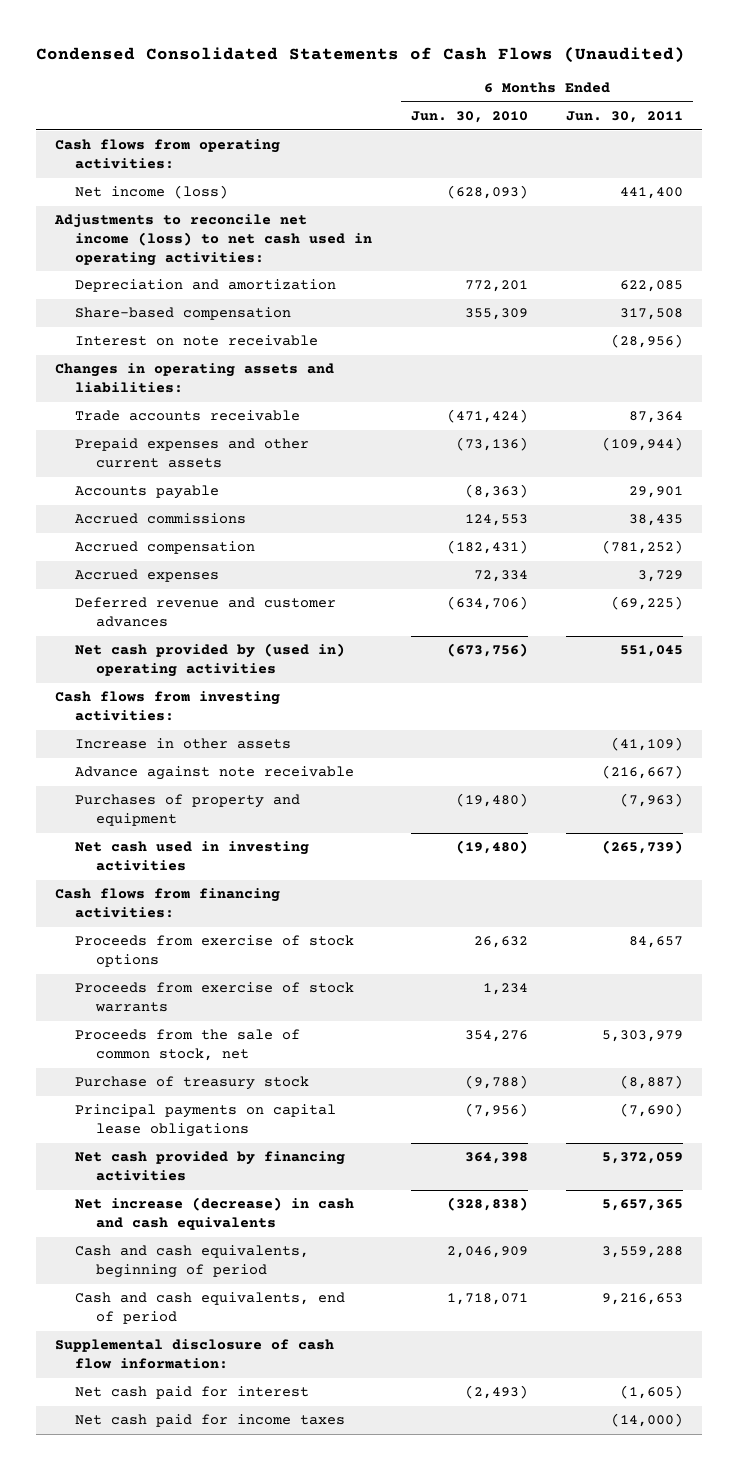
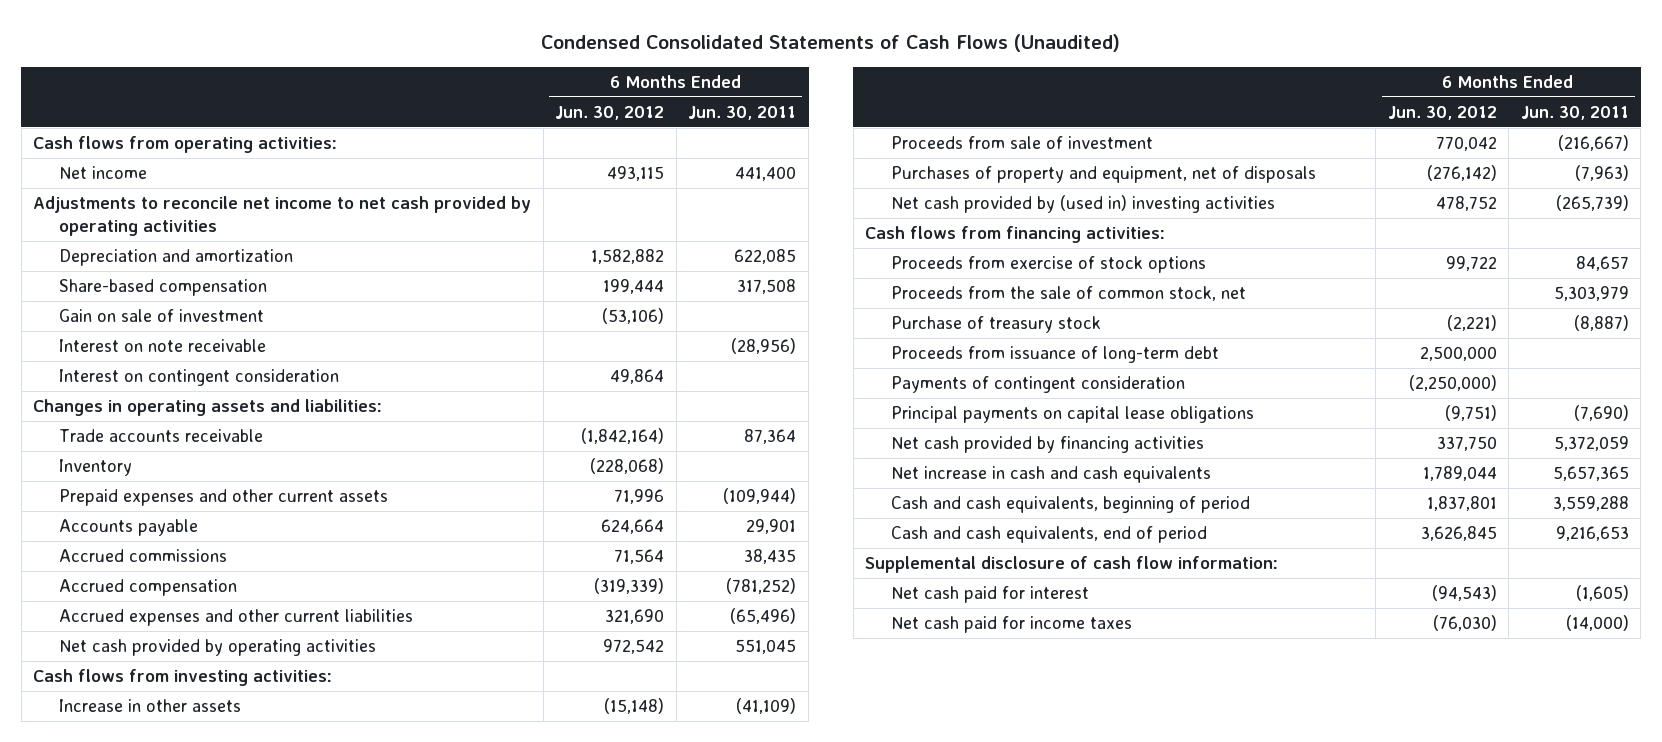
[410,111,528,124] Jun. 30, 2010 -> none
none -> [555,105,665,120] Jun. 30, 2012
[75,185,229,200] Net income (loss) -> [58,166,147,180] Net income
[53,214,373,266] Adjustments to reconcile net income (loss) to net cash used in operating activities: -> [33,196,532,237] Adjustments to reconcile net income to net cash provided by operating activities
none -> [58,309,264,323] Gain on sale of investment
none -> [58,369,339,387] Interest on contingent consideration
none -> [58,459,132,477] Inventory
[75,597,337,628] Deferred revenue and customer advances -> none
[75,569,220,583] Accrued expenses -> [58,609,413,627] Accrued expenses and other current liabilities
[638,570,684,583] 3,729 -> [730,608,797,625] (65,496)
[75,643,346,678] Net cash provided by (used in) operating activities -> [58,639,376,657] Net cash provided by operating activities
[75,766,355,781] Advance against note receivable -> [891,136,1154,150] Proceeds from sale of investment
[75,794,301,827] Purchases of property and equipment -> [891,166,1317,184] Purchases of property and equipment, net of disposals
[75,841,310,872] Net cash used in investing activities -> [891,195,1276,214] Net cash provided by (used in) investing activities
[75,982,355,1013] Proceeds from exercise of stock warrants -> none
none -> [891,346,1220,364] Proceeds from issuance of long-term debt
none -> [891,376,1186,394] Payments of contingent consideration
[75,1197,355,1231] Net increase (decrease) in cash and cash equivalents -> [891,466,1212,484] Net increase in cash and cash equivalents

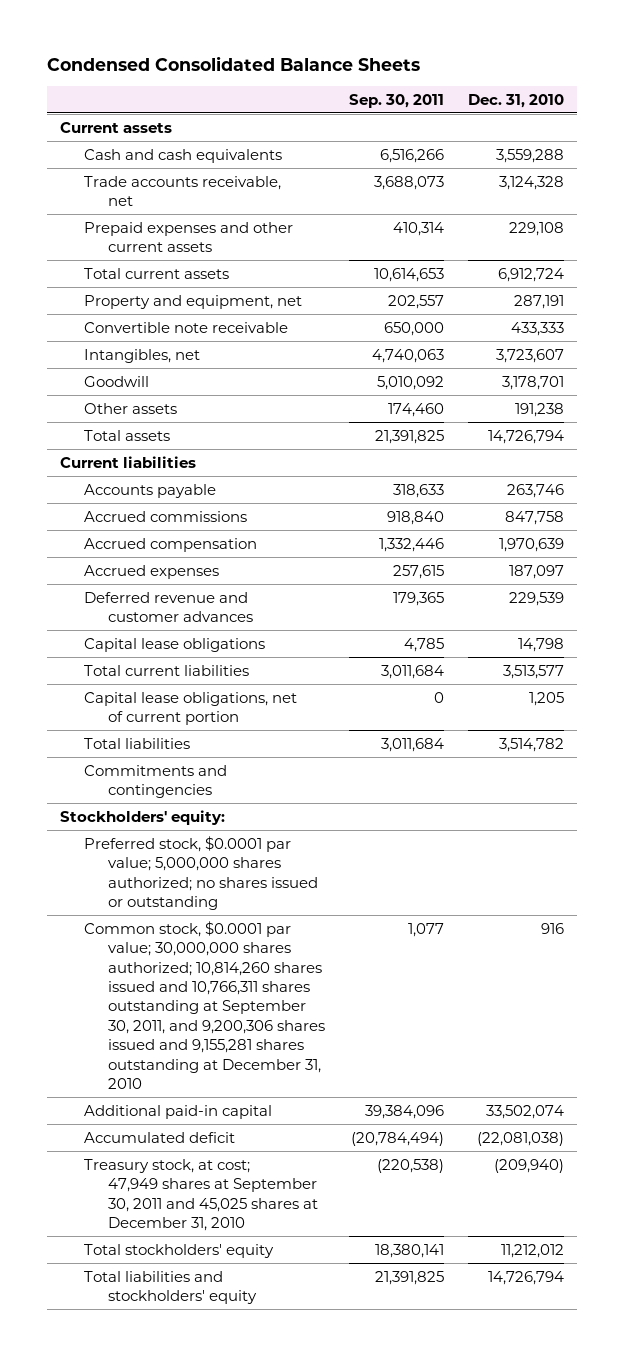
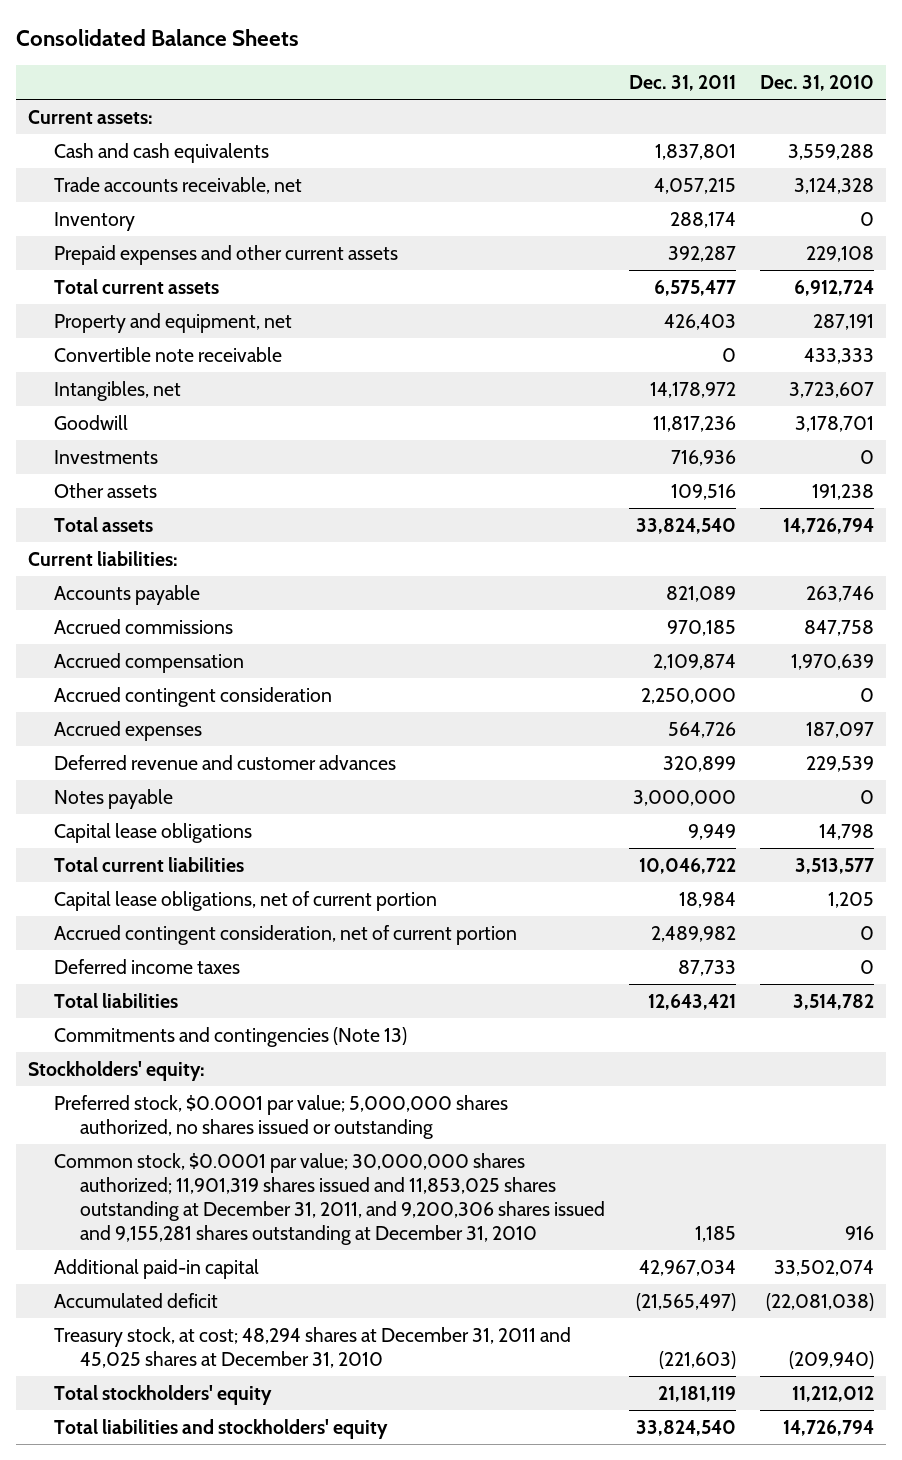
[47,56,421,72] Condensed Consolidated Balance Sheets -> [16,29,300,47] Consolidated Balance Sheets
[349,93,445,108] Sep. 30, 2011 -> none
none -> [629,75,737,92] Dec. 31, 2011
[59,121,172,133] Current assets -> [28,109,154,124] Current assets:
none -> [54,211,136,231] Inventory
none -> [54,449,159,464] Investments
[59,455,196,468] Current liabilities -> [28,550,179,566] Current liabilities:
none -> [54,686,333,707] Accrued contingent consideration
none -> [54,788,174,809] Notes payable
none -> [54,924,518,945] Accrued contingent consideration, net of current portion
none -> [54,958,241,974] Deferred income taxes
[83,764,227,799] Commitments and contingencies -> [54,1026,408,1047] Commitments and contingencies (Note 13)
[83,835,319,911] Preferred stock, $0.0001 par value; 5,000,000 shares authorized; no shares issued or outstanding -> [54,1094,509,1139] Preferred stock, $0.0001 par value; 5,000,000 shares authorized, no shares issued or outstanding
[83,920,326,1090] Common stock, $0.0001 par value; 30,000,000 shares authorized; 10,814,260 shares issued and 10,766,311 shares outstanding at September 30, 2011, and 9,200,306 shares issued and 9,155,281 shares outstanding at December 31, 2010 -> [54,1152,606,1246] Common stock, $0.0001 par value; 30,000,000 shares authorized; 11,901,319 shares issued and 11,853,025 shares outstanding at December 31, 2011, and 9,200,306 shares issued and 9,155,281 shares outstanding at December 31, 2010
[83,1158,319,1232] Treasury stock, at cost; 47,949 shares at September 30, 2011 and 45,025 shares at December 31, 2010 -> [54,1326,572,1368] Treasury stock, at cost; 48,294 shares at December 31, 2011 and 45,025 shares at December 31, 2010

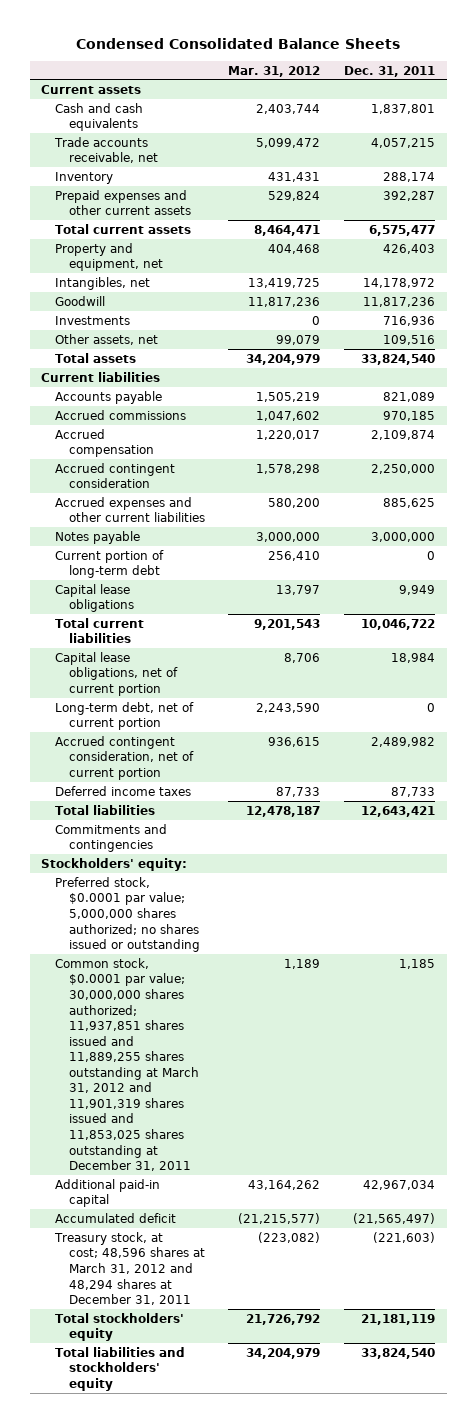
[16,29,300,47] Consolidated Balance Sheets -> [76,37,401,49] Condensed Consolidated Balance Sheets
[760,75,875,92] Dec. 31, 2010 -> none
none -> [228,65,321,77] Mar. 31, 2012
[28,109,154,124] Current assets: -> [41,84,142,94] Current assets
[54,346,283,362] Convertible note receivable -> none
[54,482,158,498] Other assets -> [55,333,159,345] Other assets, net
[28,550,179,566] Current liabilities: -> [41,371,161,382] Current liabilities
[54,754,397,770] Deferred revenue and customer advances -> none
[54,720,203,741] Accrued expenses -> [55,496,205,523] Accrued expenses and other current liabilities
[668,721,737,738] 564,726 -> [382,497,435,508] 885,625
none -> [55,549,165,579] Current portion of long-term debt
none -> [55,701,195,731] Long-term debt, net of current portion
[54,1026,408,1047] Commitments and contingencies (Note 13) -> [55,823,168,853] Commitments and contingencies
[54,1094,509,1139] Preferred stock, $0.0001 par value; 5,000,000 shares authorized, no shares issued or outstanding -> [55,876,200,953] Preferred stock, $0.0001 par value; 5,000,000 shares authorized; no shares issued or outstanding
[54,1152,606,1246] Common stock, $0.0001 par value; 30,000,000 shares authorized; 11,901,319 shares issued and 11,853,025 shares outstanding at December 31, 2011, and 9,200,306 shares issued and 9,155,281 shares outstanding at December 31, 2010 -> [55,957,199,1172] Common stock, $0.0001 par value; 30,000,000 shares authorized; 11,937,851 shares issued and 11,889,255 shares outstanding at March 31, 2012 and 11,901,319 shares issued and 11,853,025 shares outstanding at December 31, 2011
[54,1326,572,1368] Treasury stock, at cost; 48,294 shares at December 31, 2011 and 45,025 shares at December 31, 2010 -> [54,1231,205,1306] Treasury stock, at cost; 48,596 shares at March 31, 2012 and 48,294 shares at December 31, 2011

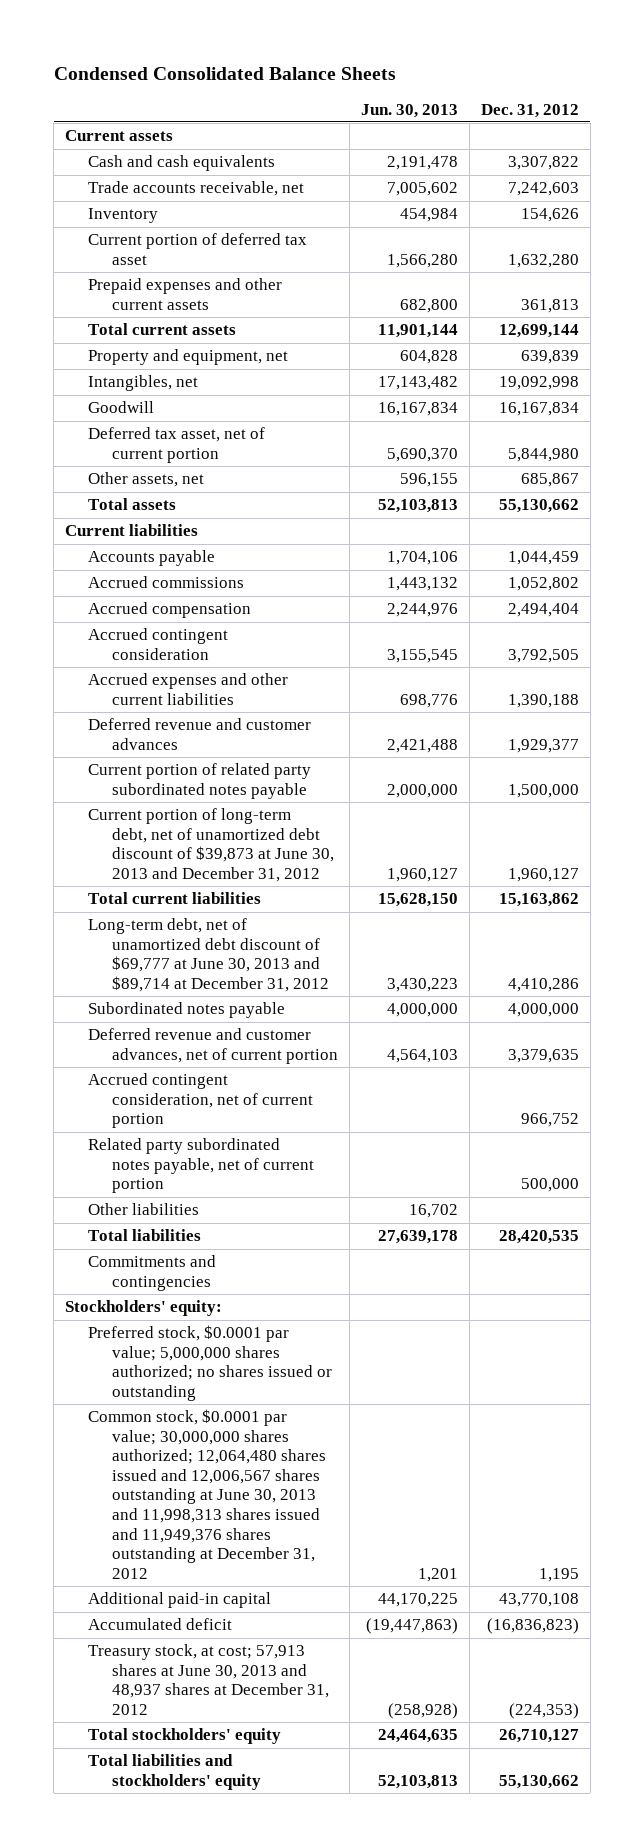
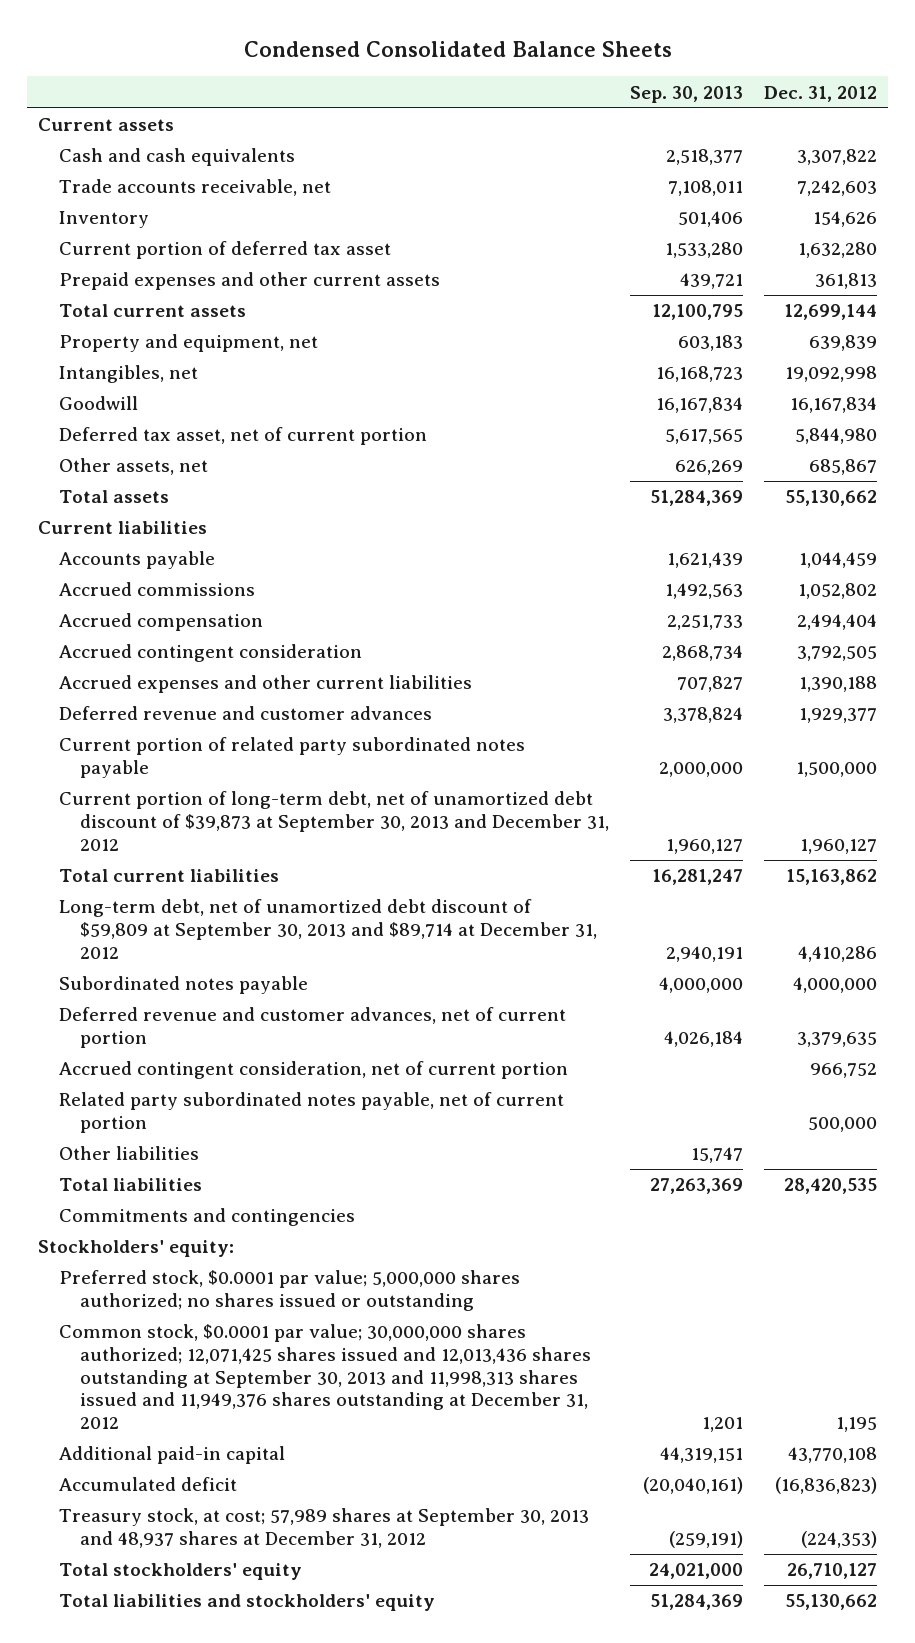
[360,103,458,118] Jun. 30, 2013 -> none
none -> [630,85,744,103] Sep. 30, 2013
[88,808,334,882] Current portion of long-term debt, net of unamortized debt discount of $39,873 at June 30, 2013 and December 31, 2012 -> [59,791,610,851] Current portion of long-term debt, net of unamortized debt discount of $39,873 at September 30, 2013 and December 31, 2012
[88,918,329,992] Long-term debt, net of unamortized debt discount of $69,777 at June 30, 2013 and $89,714 at December 31, 2012 -> [59,899,598,959] Long-term debt, net of unamortized debt discount of $59,809 at September 30, 2013 and $89,714 at December 31, 2012
[88,1409,326,1579] Common stock, $0.0001 par value; 30,000,000 shares authorized; 12,064,480 shares issued and 12,006,567 shares outstanding at June 30, 2013 and 11,998,313 shares issued and 11,949,376 shares outstanding at December 31, 2012 -> [59,1324,592,1429] Common stock, $0.0001 par value; 30,000,000 shares authorized; 12,071,425 shares issued and 12,013,436 shares outstanding at September 30, 2013 and 11,998,313 shares issued and 11,949,376 shares outstanding at December 31, 2012
[88,1644,329,1715] Treasury stock, at cost; 57,913 shares at June 30, 2013 and 48,937 shares at December 31, 2012 -> [59,1508,590,1548] Treasury stock, at cost; 57,989 shares at September 30, 2013 and 48,937 shares at December 31, 2012

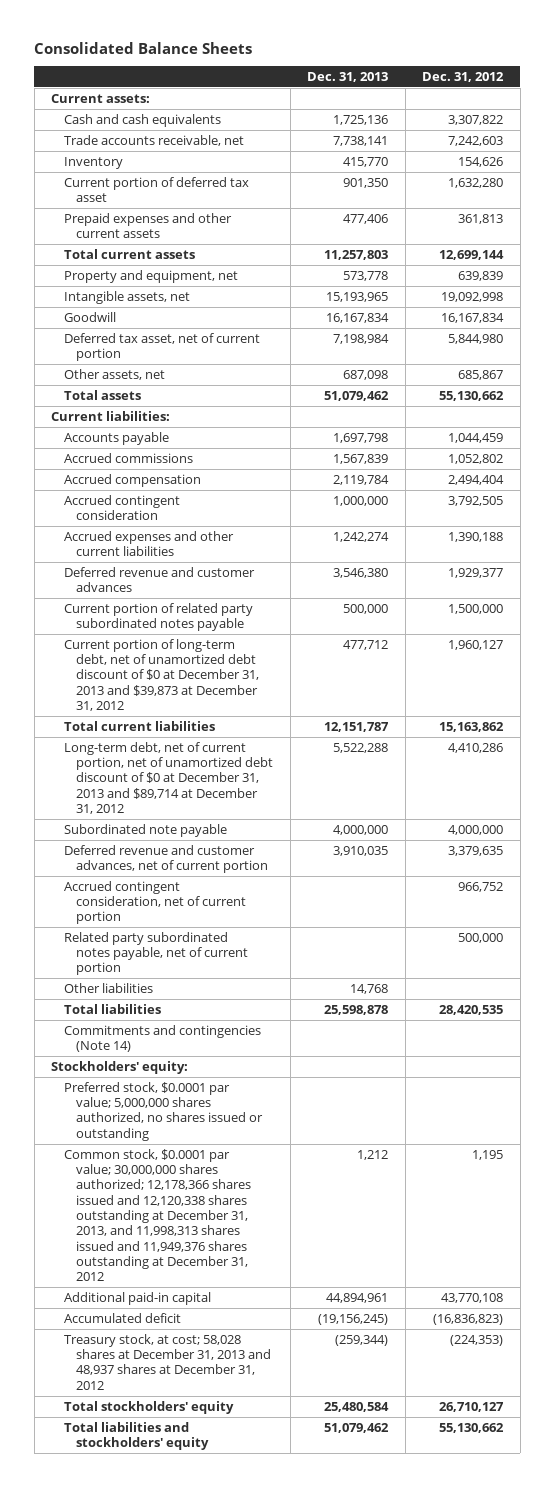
[243,41,672,58] Condensed Consolidated Balance Sheets -> [34,41,253,54] Consolidated Balance Sheets
[630,85,744,103] Sep. 30, 2013 -> none
none -> [307,71,389,82] Dec. 31, 2013
[37,118,174,132] Current assets -> [51,93,151,103] Current assets:
[59,365,199,384] Intangibles, net -> [63,290,190,304] Intangible assets, net
[37,521,207,535] Current liabilities -> [51,410,171,421] Current liabilities:
[59,791,610,851] Current portion of long-term debt, net of unamortized debt discount of $39,873 at September 30, 2013 and December 31, 2012 -> [63,638,260,712] Current portion of long-term debt, net of unamortized debt discount of $0 at December 31, 2013 and $39,873 at December 31, 2012
[59,899,598,959] Long-term debt, net of unamortized debt discount of $59,809 at September 30, 2013 and $89,714 at December 31, 2012 -> [63,741,274,815] Long-term debt, net of current portion, net of unamortized debt discount of $0 at December 31, 2013 and $89,714 at December 31, 2012
[59,976,309,995] Subordinated notes payable -> [63,823,227,837] Subordinated note payable
[59,1208,356,1227] Commitments and contingencies -> [63,1024,261,1053] Commitments and contingencies (Note 14)
[59,1270,521,1311] Preferred stock, $0.0001 par value; 5,000,000 shares authorized; no shares issued or outstanding -> [63,1081,264,1141] Preferred stock, $0.0001 par value; 5,000,000 shares authorized, no shares issued or outstanding
[59,1324,592,1429] Common stock, $0.0001 par value; 30,000,000 shares authorized; 12,071,425 shares issued and 12,013,436 shares outstanding at September 30, 2013 and 11,998,313 shares issued and 11,949,376 shares outstanding at December 31, 2012 -> [63,1148,252,1282] Common stock, $0.0001 par value; 30,000,000 shares authorized; 12,178,366 shares issued and 12,120,338 shares outstanding at December 31, 2013, and 11,998,313 shares issued and 11,949,376 shares outstanding at December 31, 2012
[59,1508,590,1548] Treasury stock, at cost; 57,989 shares at September 30, 2013 and 48,937 shares at December 31, 2012 -> [63,1333,272,1390] Treasury stock, at cost; 58,028 shares at December 31, 2013 and 48,937 shares at December 31, 2012

